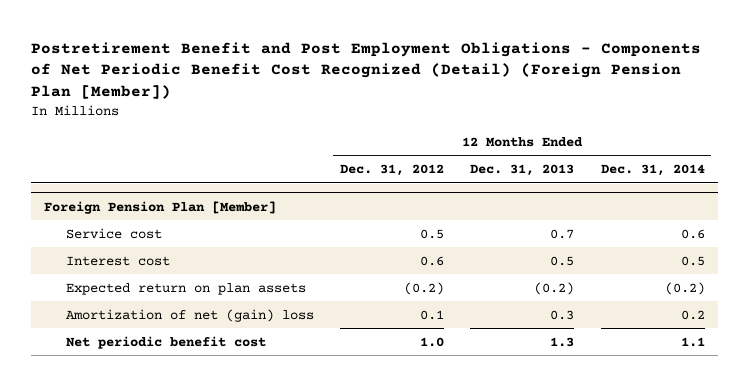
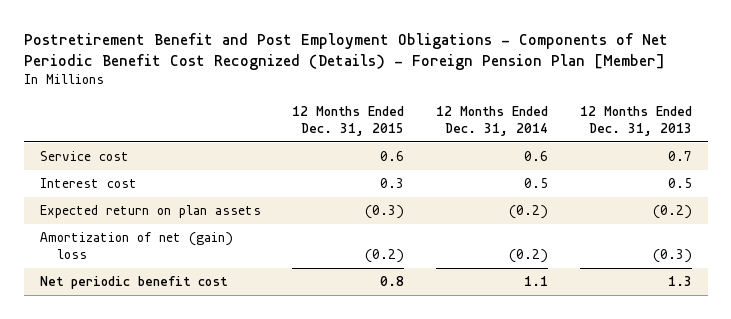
[31,41,702,99] Postretirement Benefit and Post Employment Obligations - Components of Net Periodic Benefit Cost Recognized (Detail) (Foreign Pension Plan [Member]) -> [23,32,668,70] Postretirement Benefit and Post Employment Obligations - Components of Net Periodic Benefit Cost Recognized (Details) - Foreign Pension Plan [Member]
[339,164,444,177] Dec. 31, 2012 -> none
none -> [292,106,405,137] 12 Months Ended Dec. 31, 2015
[44,200,277,214] Foreign Pension Plan [Member] -> none
[550,309,575,320] 0.3 -> [652,249,692,264] (0.3)
[680,309,705,320] 0.2 -> [508,249,548,264] (0.2)

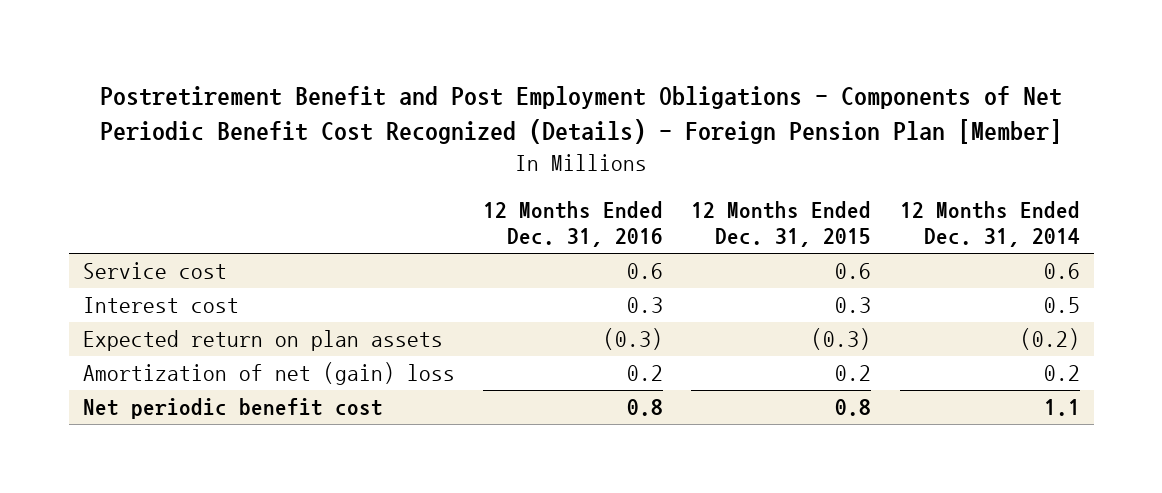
[579,106,692,137] 12 Months Ended Dec. 31, 2013 -> none
none -> [483,201,664,248] 12 Months Ended Dec. 31, 2016
[365,249,405,264] (0.2) -> [835,365,872,382] 0.2
[508,249,548,264] (0.2) -> [1043,365,1080,382] 0.2

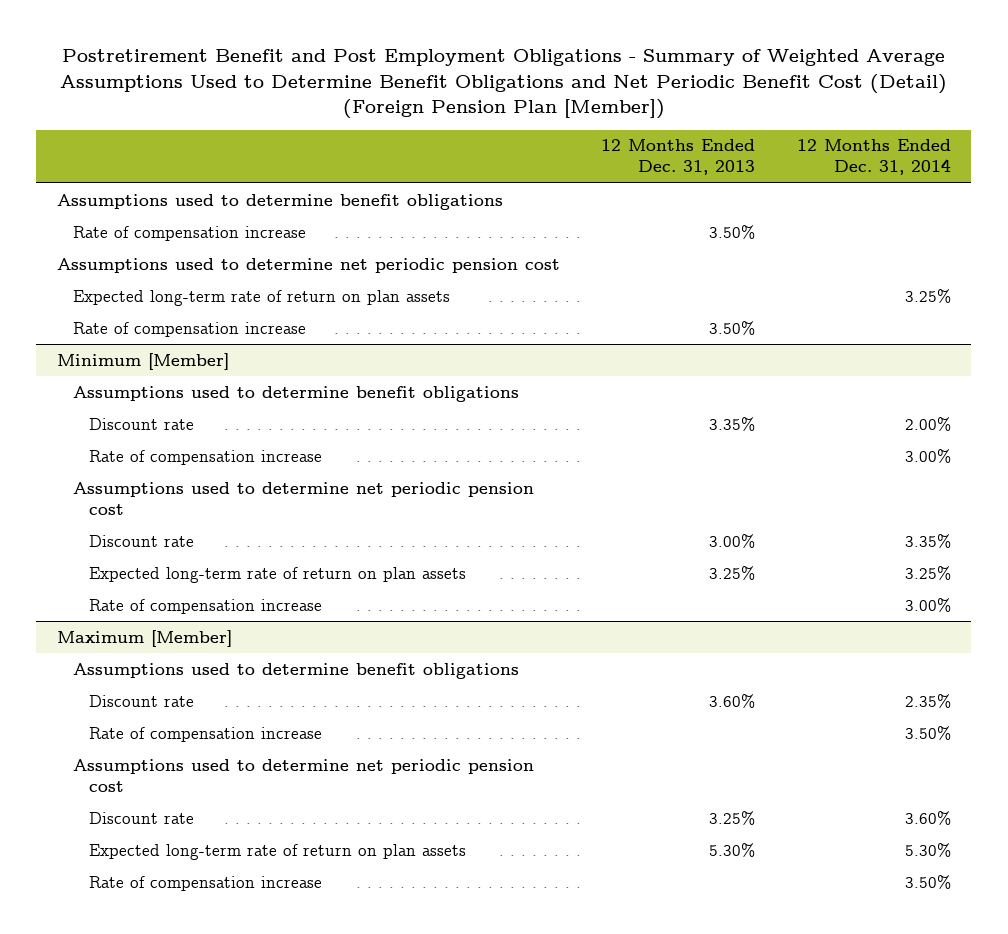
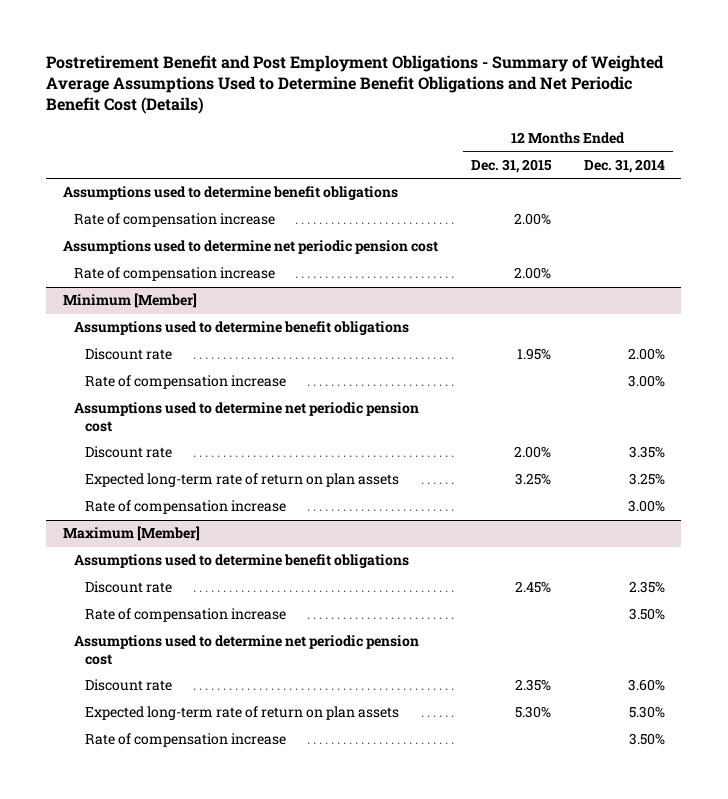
[59,49,947,120] Postretirement Benefit and Post Employment Obligations - Summary of Weighted Average Assumptions Used to Determine Benefit Obligations and Net Periodic Benefit Cost (Detail) (Foreign Pension Plan [Member]) -> [46,54,665,115] Postretirement Benefit and Post Employment Obligations - Summary of Weighted Average Assumptions Used to Determine Benefit Obligations and Net Periodic Benefit Cost (Details)
[601,139,756,176] 12 Months Ended Dec. 31, 2013 -> none
none -> [470,158,552,173] Dec. 31, 2015
[73,289,451,306] Expected long-term rate of return on plan assets -> none

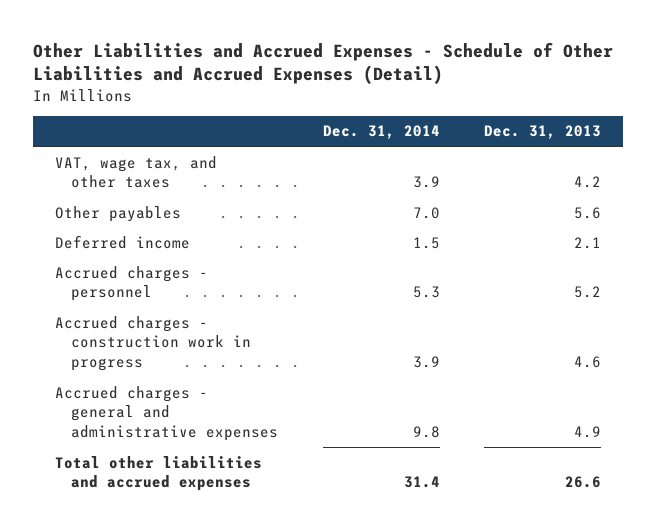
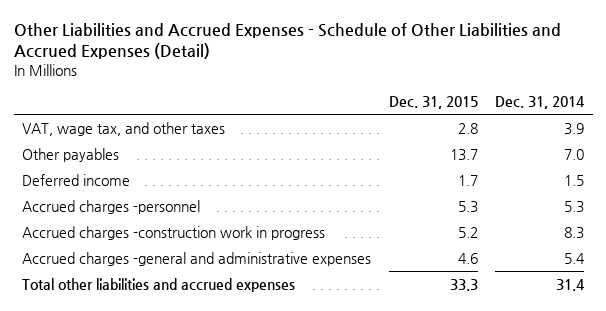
[483,125,601,140] Dec. 31, 2013 -> none
none -> [388,96,478,110] Dec. 31, 2015
[55,265,209,302] Accrued charges - personnel -> [22,199,201,214] Accrued charges -personnel
[55,315,252,371] Accrued charges - construction work in progress -> [22,225,326,240] Accrued charges -construction work in progress
[412,355,440,368] 3.9 -> [563,226,584,239] 8.3
[55,385,279,441] Accrued charges - general and administrative expenses -> [22,251,372,266] Accrued charges -general and administrative expenses
[412,425,440,438] 9.8 -> [563,252,585,264] 5.4

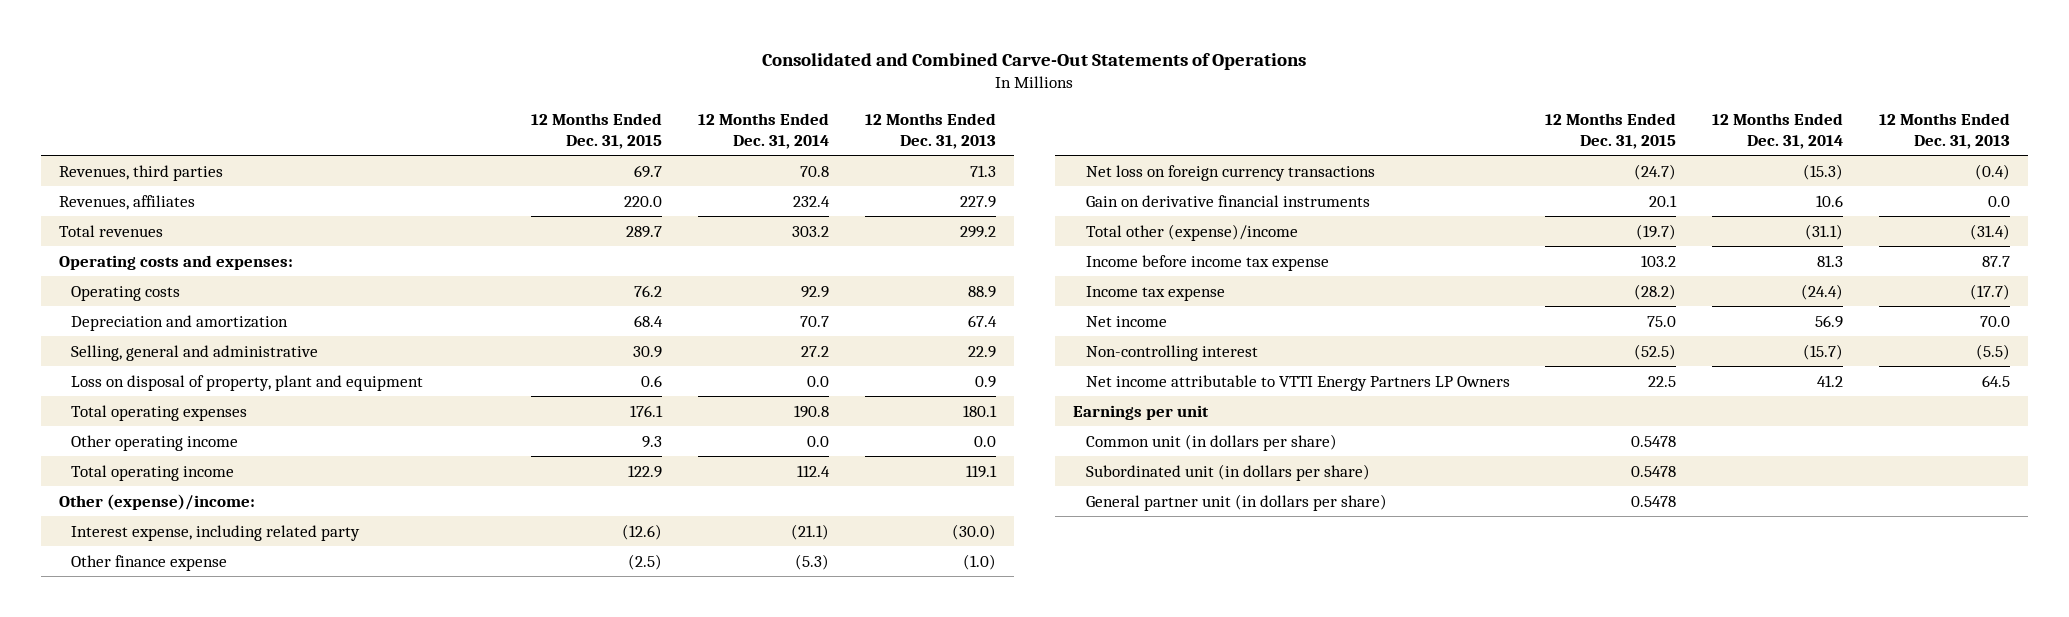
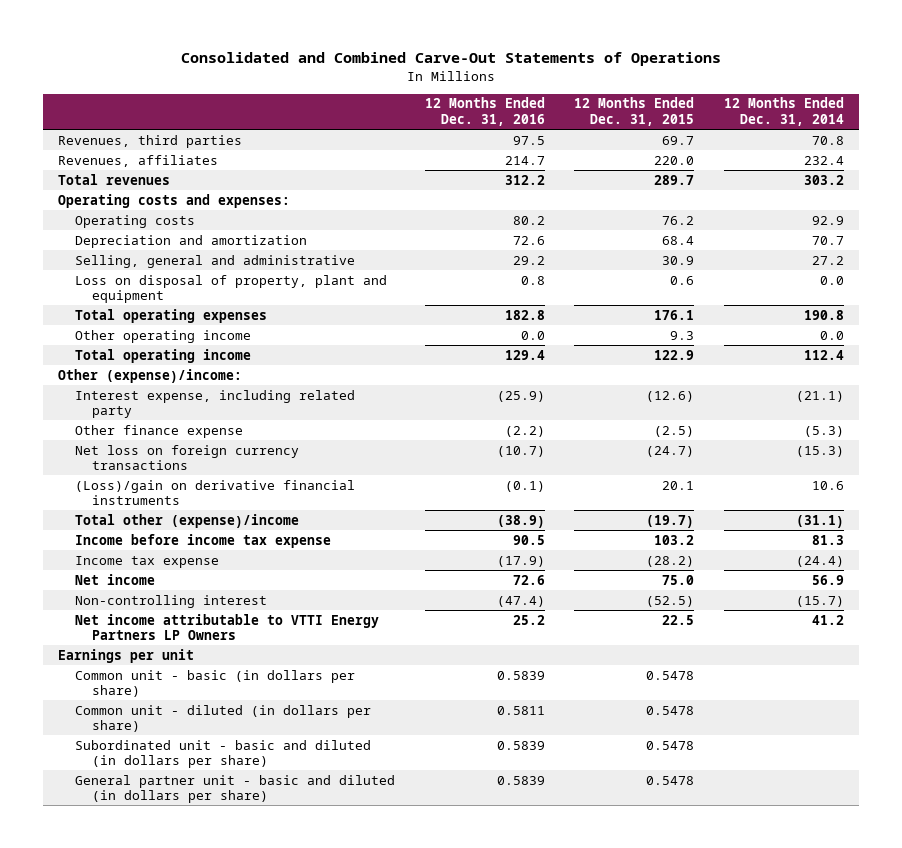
[864,113,996,149] 12 Months Ended Dec. 31, 2013 -> none
none -> [424,97,545,127] 12 Months Ended Dec. 31, 2016
[1085,194,1370,207] Gain on derivative financial instruments -> [74,479,355,506] (Loss)/gain on derivative financial instruments
[1085,433,1337,451] Common unit (in dollars per share) -> [74,669,355,698] Common unit - basic (in dollars per share)
none -> [74,704,371,733] Common unit - diluted (in dollars per share)
[1085,463,1370,481] Subordinated unit (in dollars per share) -> [74,739,371,769] Subordinated unit - basic and diluted (in dollars per share)
[1085,493,1387,511] General partner unit (in dollars per share) -> [74,774,395,804] General partner unit - basic and diluted (in dollars per share)

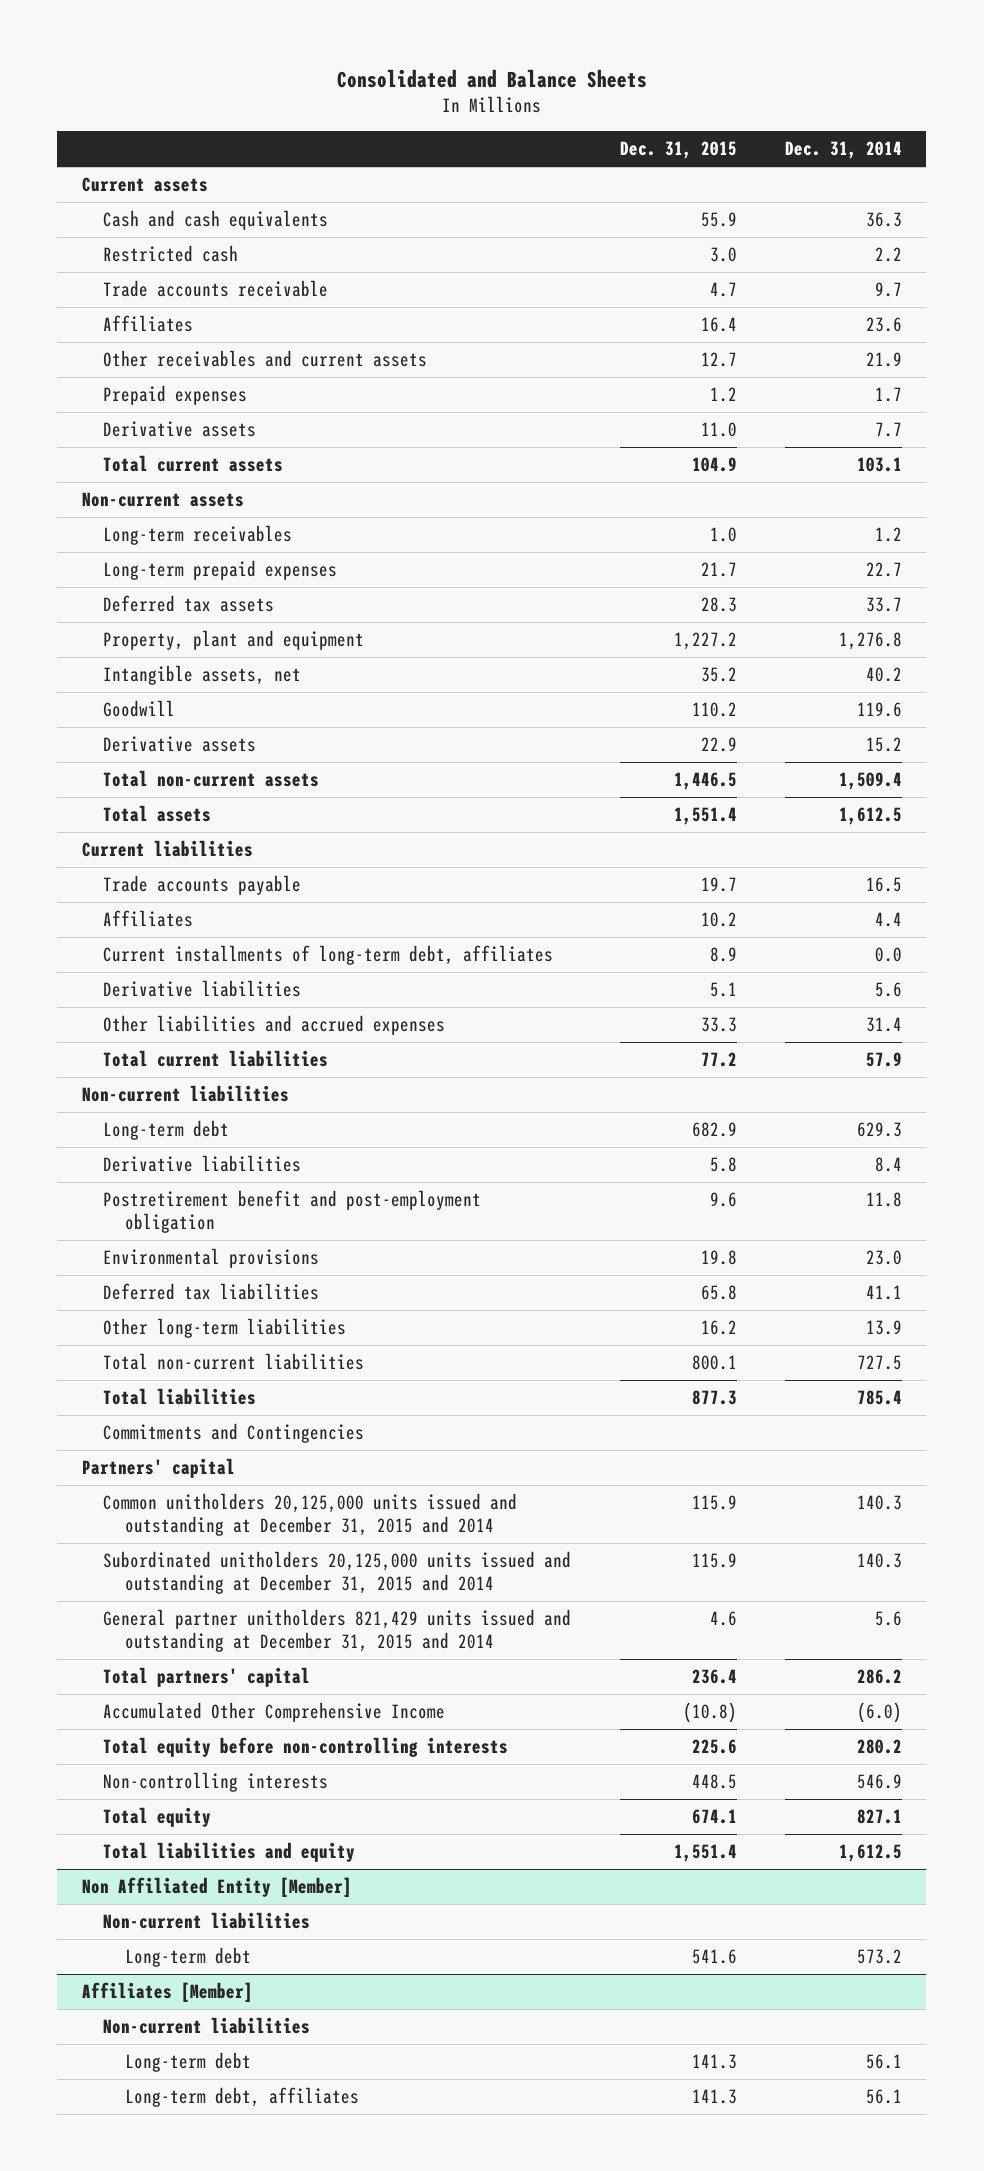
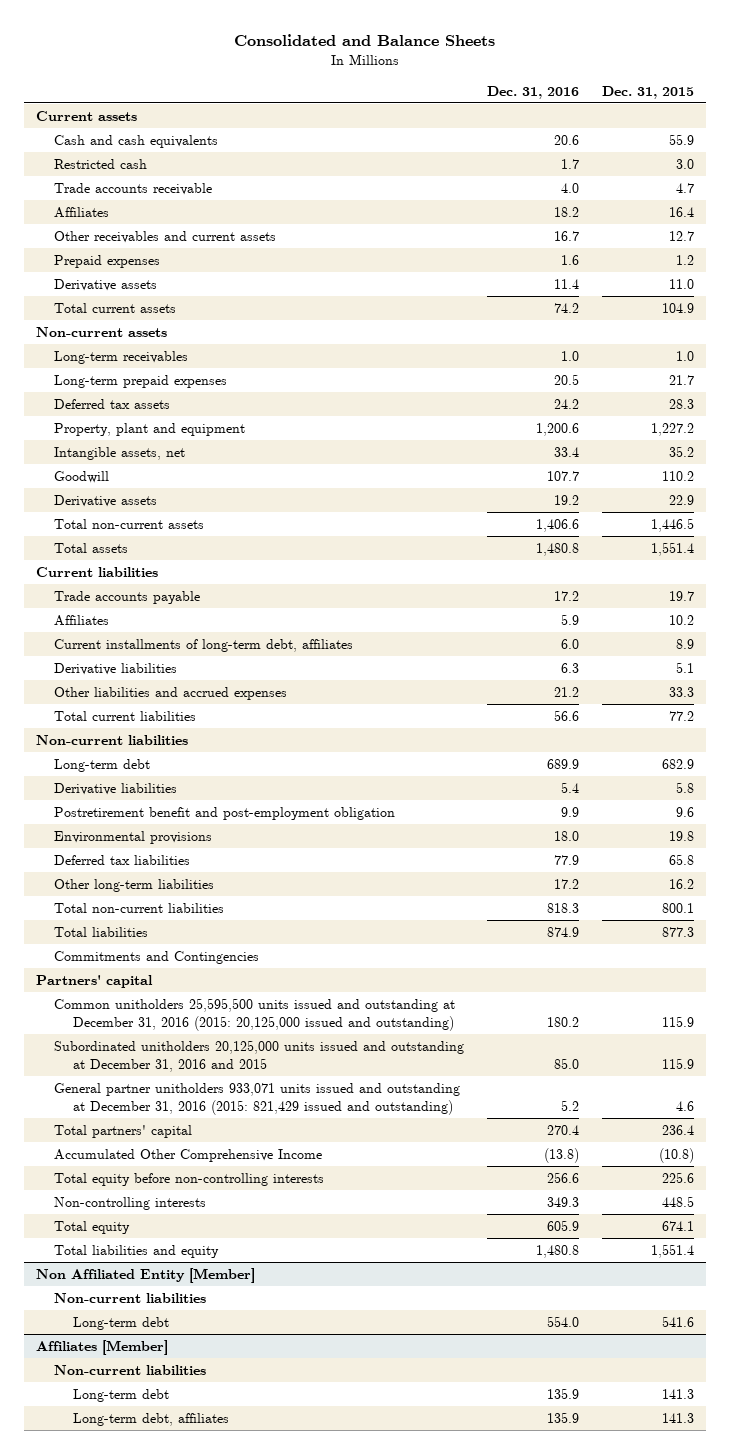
[784,140,902,159] Dec. 31, 2014 -> none
none -> [487,85,580,99] Dec. 31, 2016
[103,1493,518,1537] Common unitholders 20,125,000 units issued and outstanding at December 31, 2015 and 2014 -> [54,997,456,1031] Common unitholders 25,595,500 units issued and outstanding at December 31, 2016 (2015: 20,125,000 issued and outstanding)
[103,1551,572,1595] Subordinated unitholders 20,125,000 units issued and outstanding at December 31, 2015 and 2014 -> [54,1039,465,1072] Subordinated unitholders 20,125,000 units issued and outstanding at December 31, 2016 and 2015
[103,1609,572,1653] General partner unitholders 821,429 units issued and outstanding at December 31, 2015 and 2014 -> [54,1082,461,1115] General partner unitholders 933,071 units issued and outstanding at December 31, 2016 (2015: 821,429 issued and outstanding)

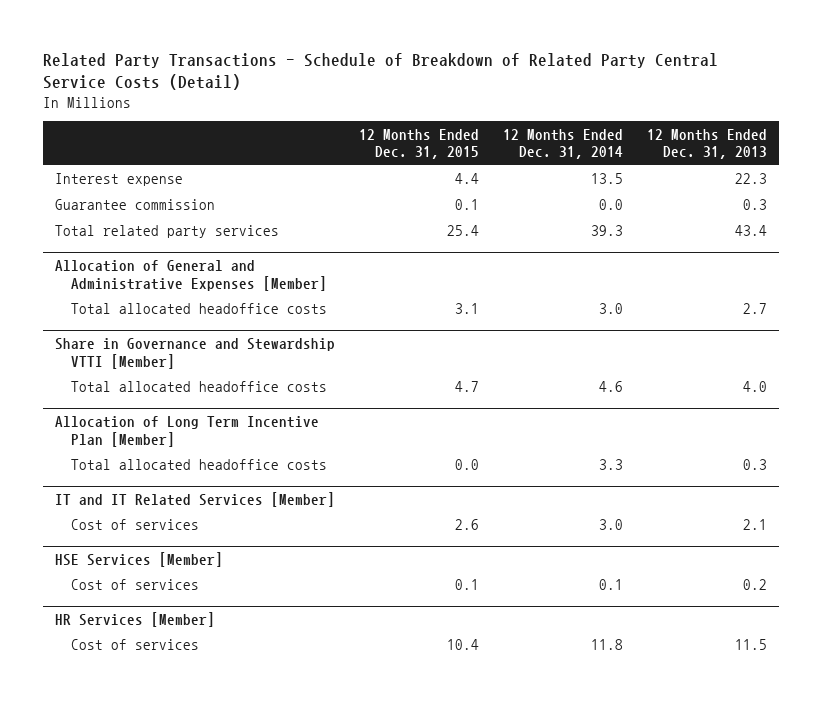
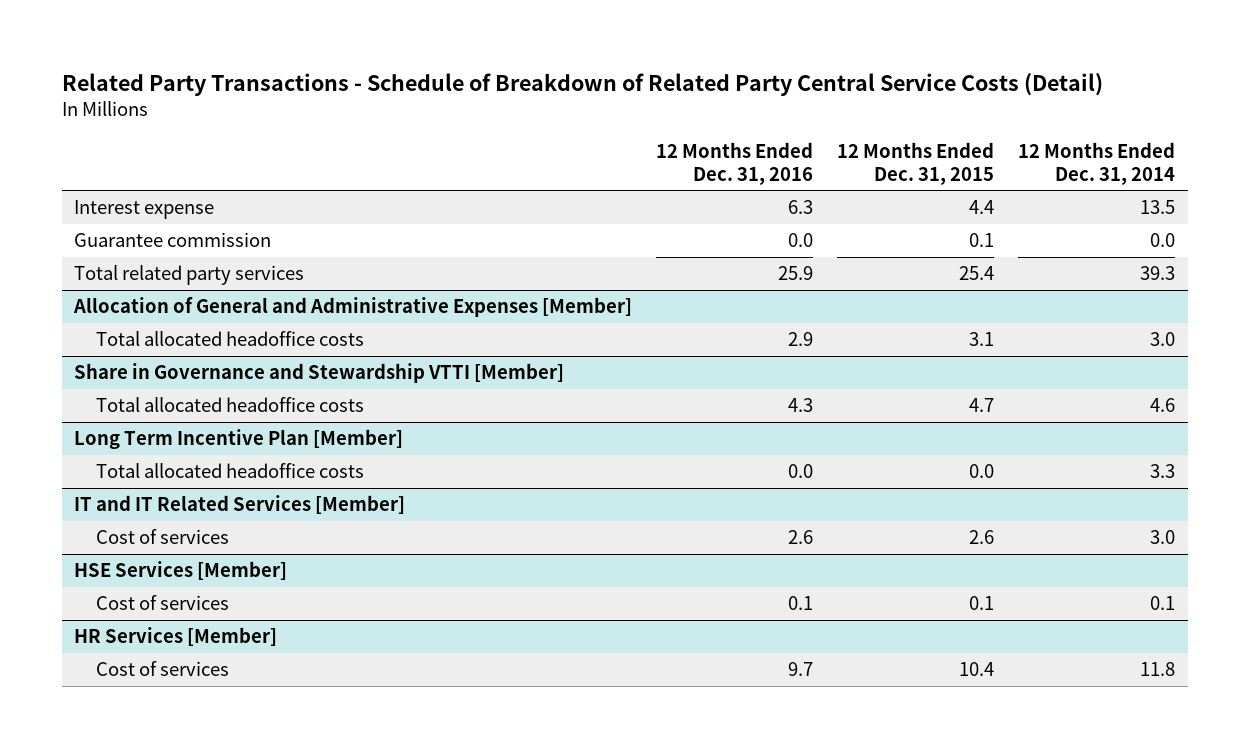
[646,128,767,160] 12 Months Ended Dec. 31, 2013 -> none
none -> [655,141,813,185] 12 Months Ended Dec. 31, 2016
[54,416,319,448] Allocation of Long Term Incentive Plan [Member] -> [73,429,403,450] Long Term Incentive Plan [Member]

